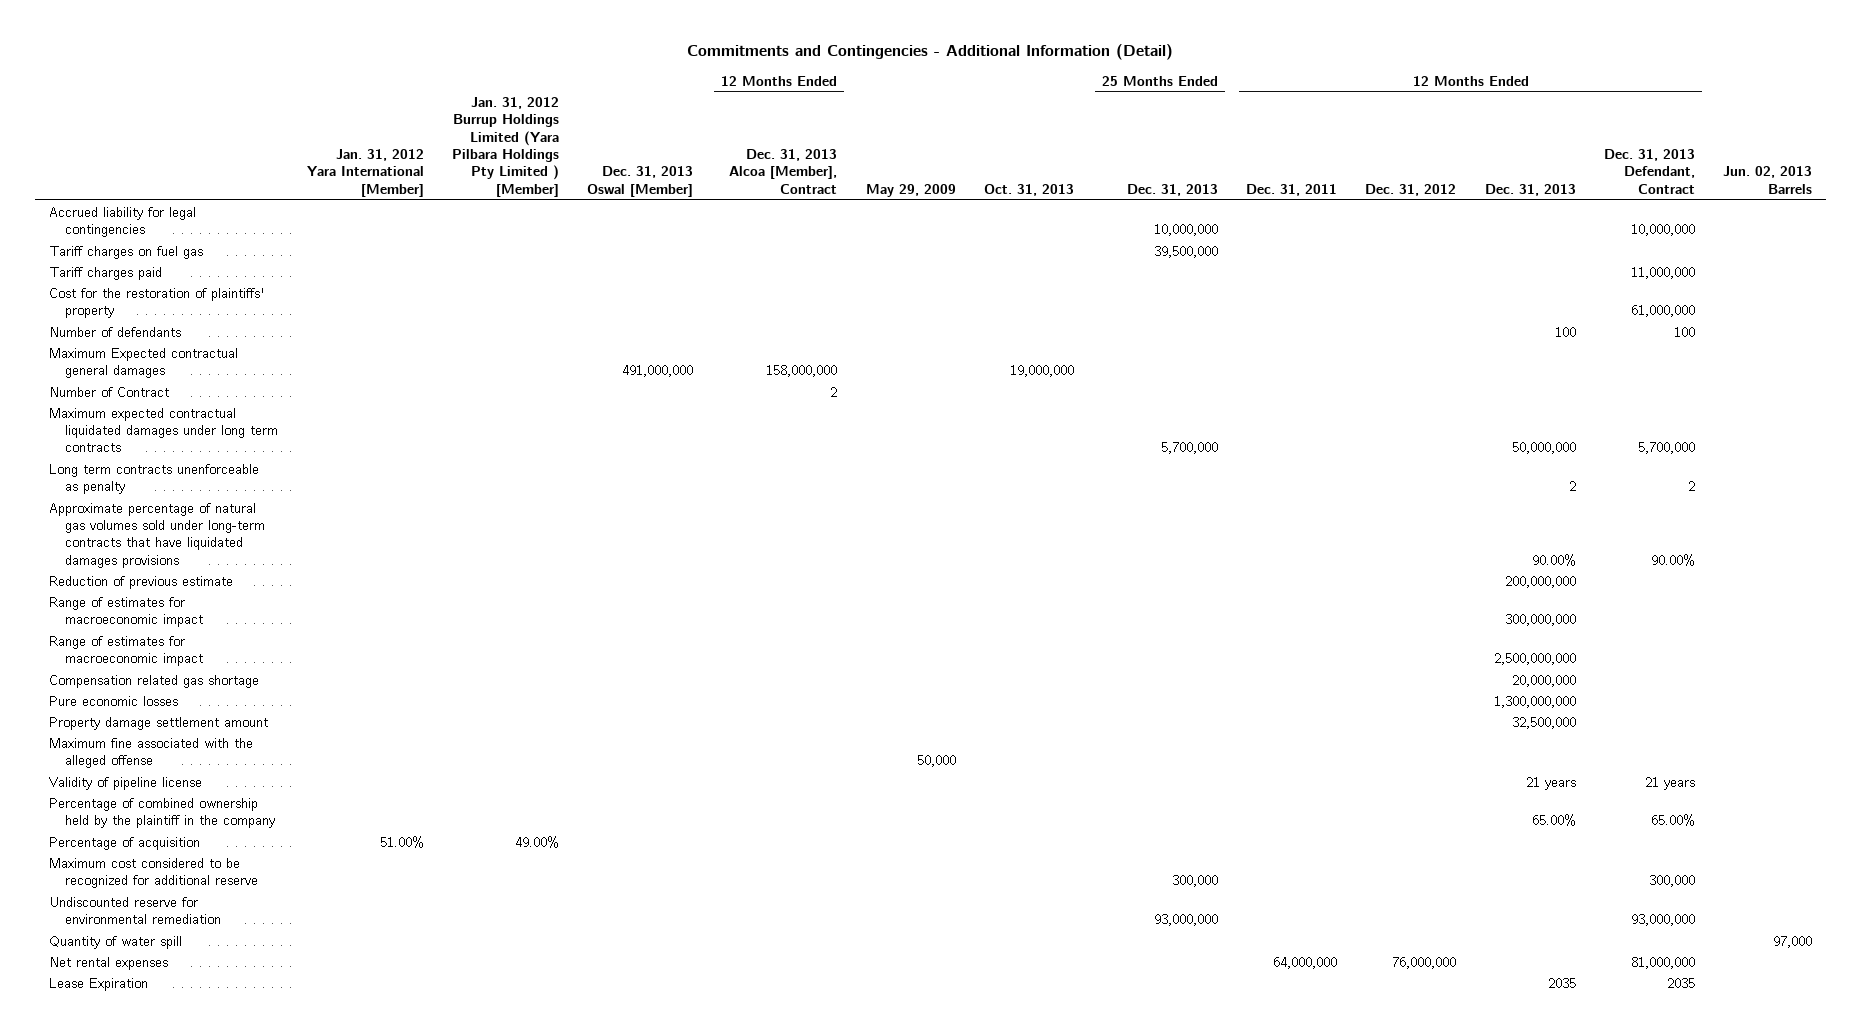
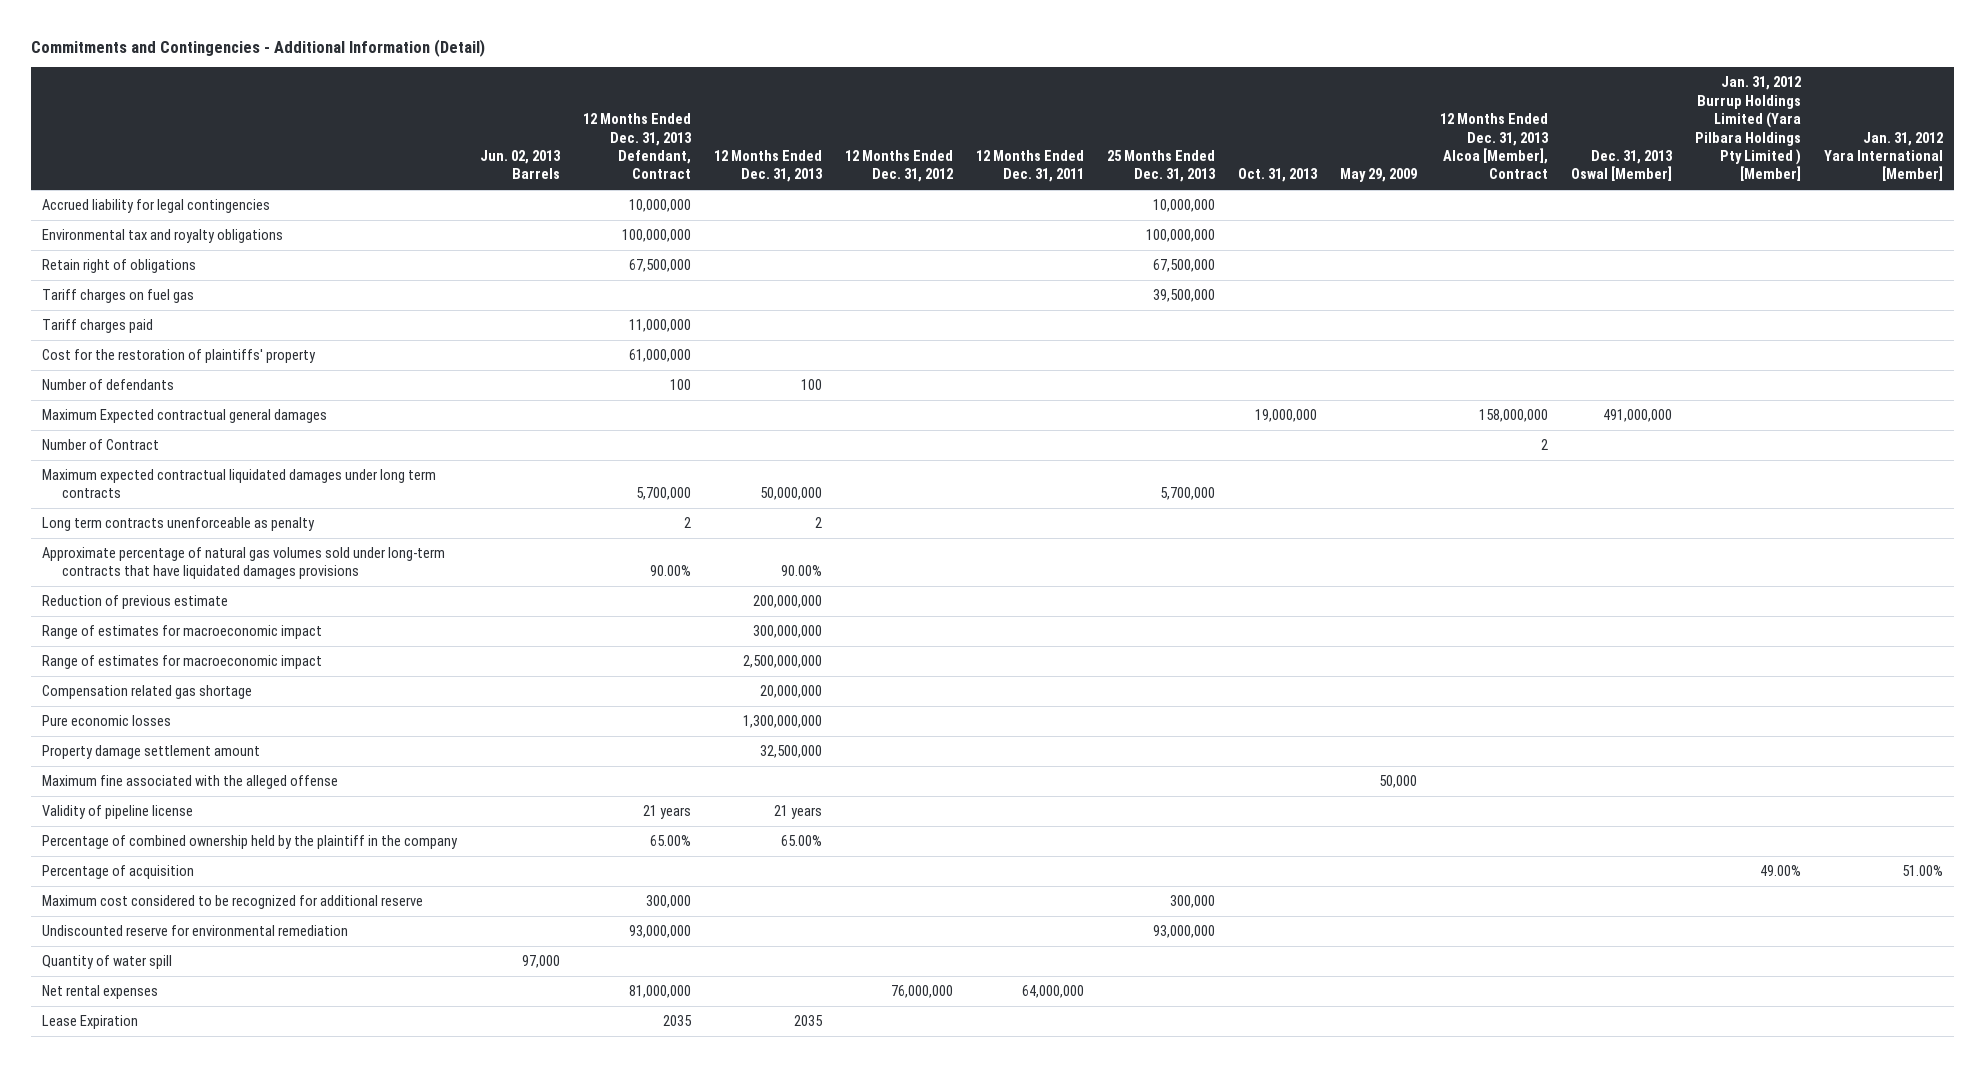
none -> [42,228,284,243] Environmental tax and royalty obligations
none -> [42,258,197,273] Retain right of obligations

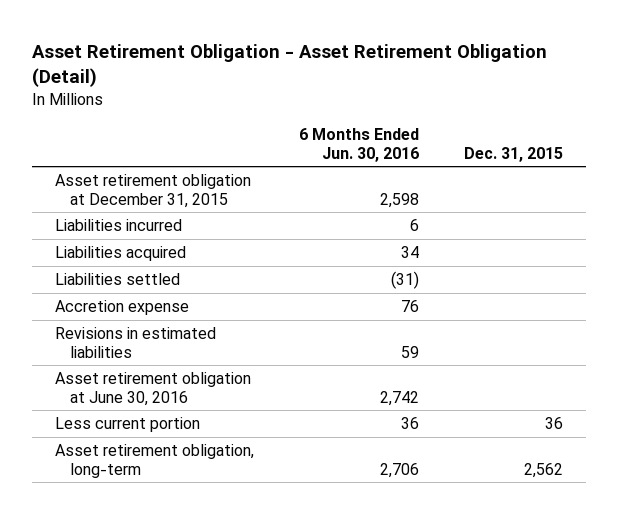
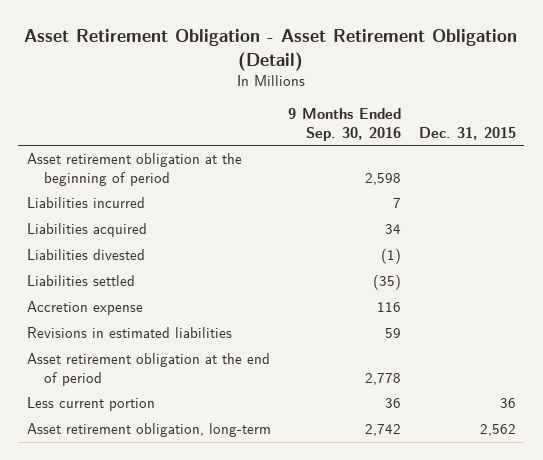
[299,127,420,162] 6 Months Ended Jun. 30, 2016 -> none
none -> [288,108,402,141] 9 Months Ended Sep. 30, 2016
[55,174,252,208] Asset retirement obligation at December 31, 2015 -> [27,153,243,186] Asset retirement obligation at the beginning of period
none -> [27,249,146,261] Liabilities divested
[55,372,252,406] Asset retirement obligation at June 30, 2016 -> [27,353,271,386] Asset retirement obligation at the end of period

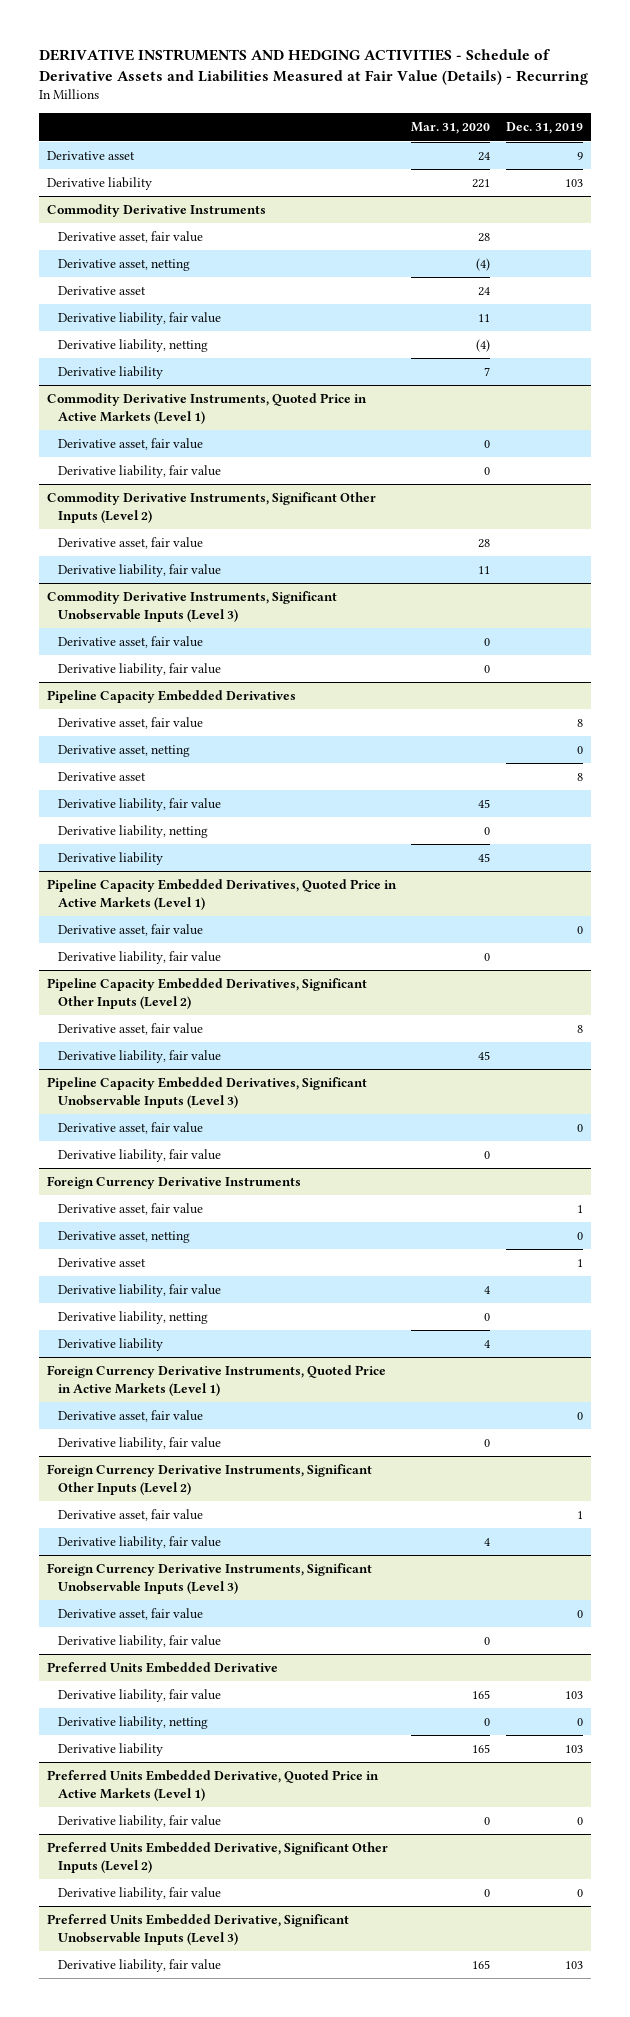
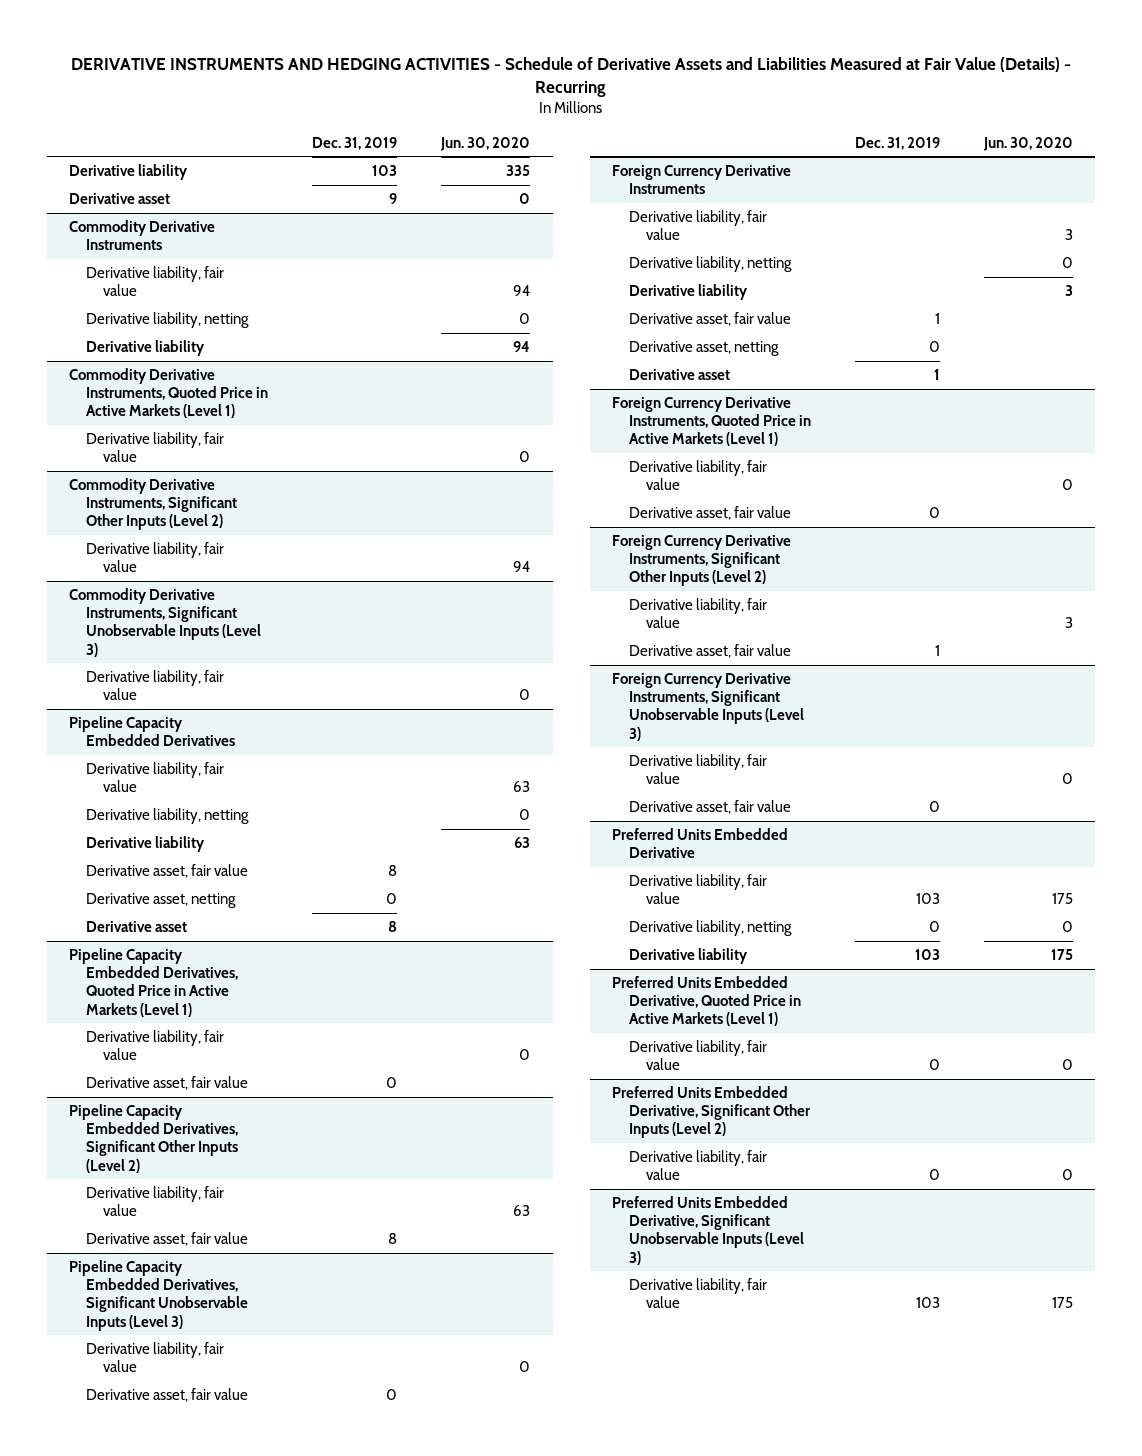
[411,122,491,135] Mar. 31, 2020 -> none
none -> [440,136,531,151] Jun. 30, 2020
[46,151,135,161] Derivative asset -> [69,193,171,205] Derivative asset
[57,231,203,244] Derivative asset, fair value -> none
[57,259,190,272] Derivative asset, netting -> none
[57,286,146,296] Derivative asset -> none
[57,438,203,451] Derivative asset, fair value -> none
[57,537,203,550] Derivative asset, fair value -> none
[57,636,203,649] Derivative asset, fair value -> none
[57,717,203,730] Derivative asset, fair value -> [86,864,249,879] Derivative asset, fair value
[57,745,190,758] Derivative asset, netting -> [86,893,237,909] Derivative asset, netting
[57,772,146,782] Derivative asset -> [86,921,188,933] Derivative asset
[57,924,203,937] Derivative asset, fair value -> [86,1076,249,1091] Derivative asset, fair value
[57,1023,203,1036] Derivative asset, fair value -> [86,1232,249,1247] Derivative asset, fair value
[57,1122,203,1135] Derivative asset, fair value -> [86,1388,249,1403] Derivative asset, fair value
[57,1203,203,1216] Derivative asset, fair value -> [628,312,791,327] Derivative asset, fair value
[57,1231,190,1244] Derivative asset, netting -> [628,341,779,357] Derivative asset, netting
[57,1258,146,1268] Derivative asset -> [628,369,730,381] Derivative asset
[57,1410,203,1423] Derivative asset, fair value -> [628,506,791,521] Derivative asset, fair value
[57,1509,203,1522] Derivative asset, fair value -> [628,644,791,659] Derivative asset, fair value
[57,1608,203,1621] Derivative asset, fair value -> [628,800,791,815] Derivative asset, fair value

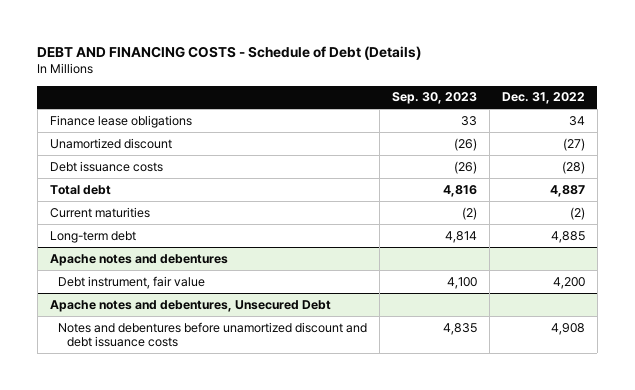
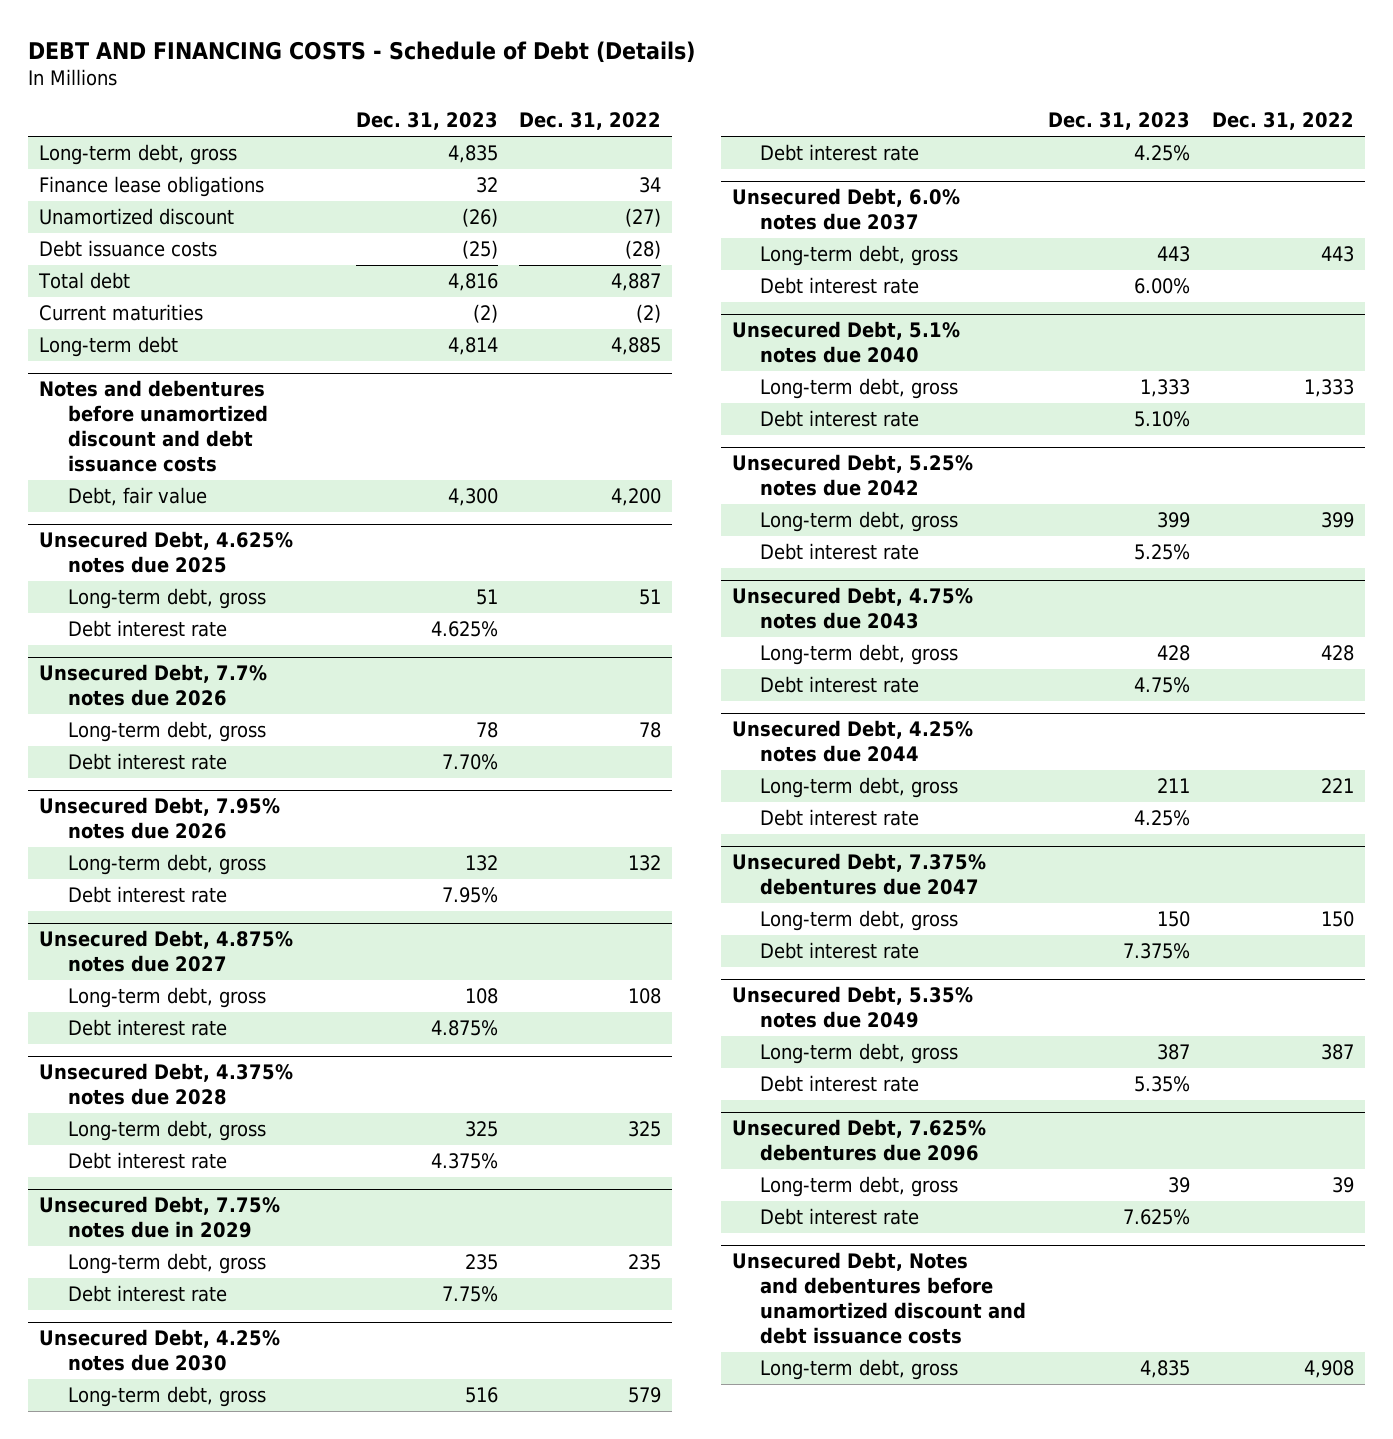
[392,92,478,105] Sep. 30, 2023 -> none
none -> [355,112,498,131] Dec. 31, 2023
none -> [39,144,238,166] Long-term debt, gross
[49,299,331,312] Apache notes and debentures, Unsecured Debt -> none
[58,321,368,348] Notes and debentures before unamortized discount and debt issuance costs -> none
[49,253,228,266] Apache notes and debentures -> [39,380,268,472] Notes and debentures before unamortized discount and debt issuance costs
[58,275,206,289] Debt instrument, fair value -> [67,487,207,507] Debt, fair value
none -> [39,531,294,574] Unsecured Debt, 4.625% notes due 2025
none -> [67,588,266,610] Long-term debt, gross
none -> [67,620,227,638] Debt interest rate
none -> [39,664,268,707] Unsecured Debt, 7.7% notes due 2026
none -> [67,721,266,743] Long-term debt, gross
none -> [67,753,227,771] Debt interest rate
none -> [39,797,281,840] Unsecured Debt, 7.95% notes due 2026
none -> [67,854,266,876] Long-term debt, gross
none -> [67,886,227,904] Debt interest rate
none -> [39,930,294,973] Unsecured Debt, 4.875% notes due 2027
none -> [67,987,266,1009] Long-term debt, gross
none -> [67,1019,227,1037] Debt interest rate
none -> [39,1063,294,1106] Unsecured Debt, 4.375% notes due 2028
none -> [67,1120,266,1142] Long-term debt, gross
none -> [67,1152,227,1170] Debt interest rate
none -> [39,1196,281,1239] Unsecured Debt, 7.75% notes due in 2029
none -> [67,1253,266,1275] Long-term debt, gross
none -> [67,1285,227,1303] Debt interest rate
none -> [39,1329,281,1372] Unsecured Debt, 4.25% notes due 2030
none -> [67,1386,266,1408] Long-term debt, gross
none -> [760,144,920,162] Debt interest rate
none -> [731,188,960,231] Unsecured Debt, 6.0% notes due 2037
none -> [760,245,959,267] Long-term debt, gross
none -> [760,277,920,295] Debt interest rate
none -> [731,321,960,364] Unsecured Debt, 5.1% notes due 2040
none -> [760,378,959,400] Long-term debt, gross
none -> [760,410,920,428] Debt interest rate
none -> [731,454,973,497] Unsecured Debt, 5.25% notes due 2042
none -> [760,511,959,533] Long-term debt, gross
none -> [760,543,920,561] Debt interest rate
none -> [731,587,973,630] Unsecured Debt, 4.75% notes due 2043
none -> [760,644,959,666] Long-term debt, gross
none -> [760,676,920,694] Debt interest rate
none -> [731,720,973,763] Unsecured Debt, 4.25% notes due 2044
none -> [760,777,959,799] Long-term debt, gross
none -> [760,809,920,827] Debt interest rate
none -> [731,853,986,896] Unsecured Debt, 7.375% debentures due 2047
none -> [760,910,959,932] Long-term debt, gross
none -> [760,942,920,960] Debt interest rate
none -> [731,986,973,1029] Unsecured Debt, 5.35% notes due 2049
none -> [760,1043,959,1065] Long-term debt, gross
none -> [760,1075,920,1093] Debt interest rate
none -> [731,1119,986,1162] Unsecured Debt, 7.625% debentures due 2096
none -> [760,1176,959,1198] Long-term debt, gross
none -> [760,1208,920,1226] Debt interest rate
none -> [731,1252,1027,1344] Unsecured Debt, Notes and debentures before unamortized discount and debt issuance costs
none -> [760,1359,959,1381] Long-term debt, gross

